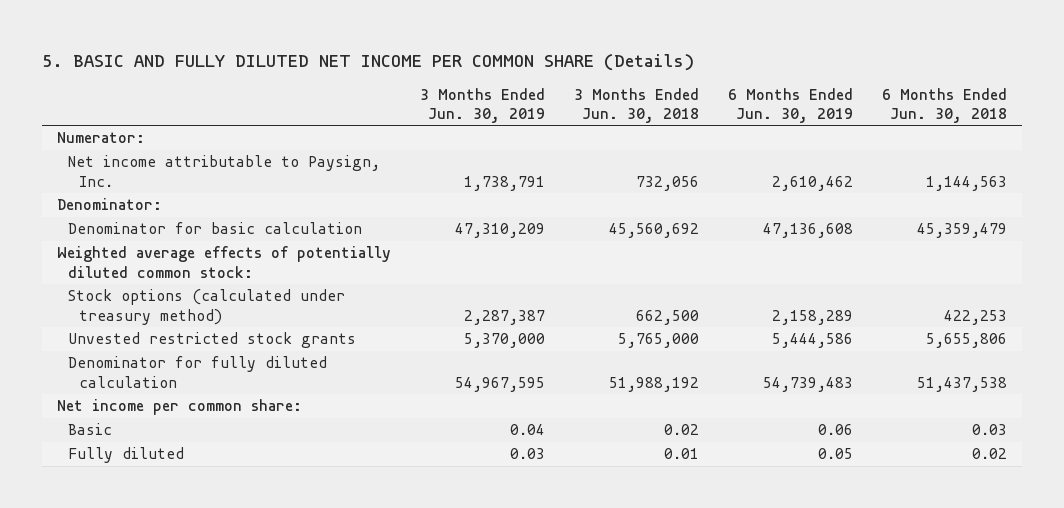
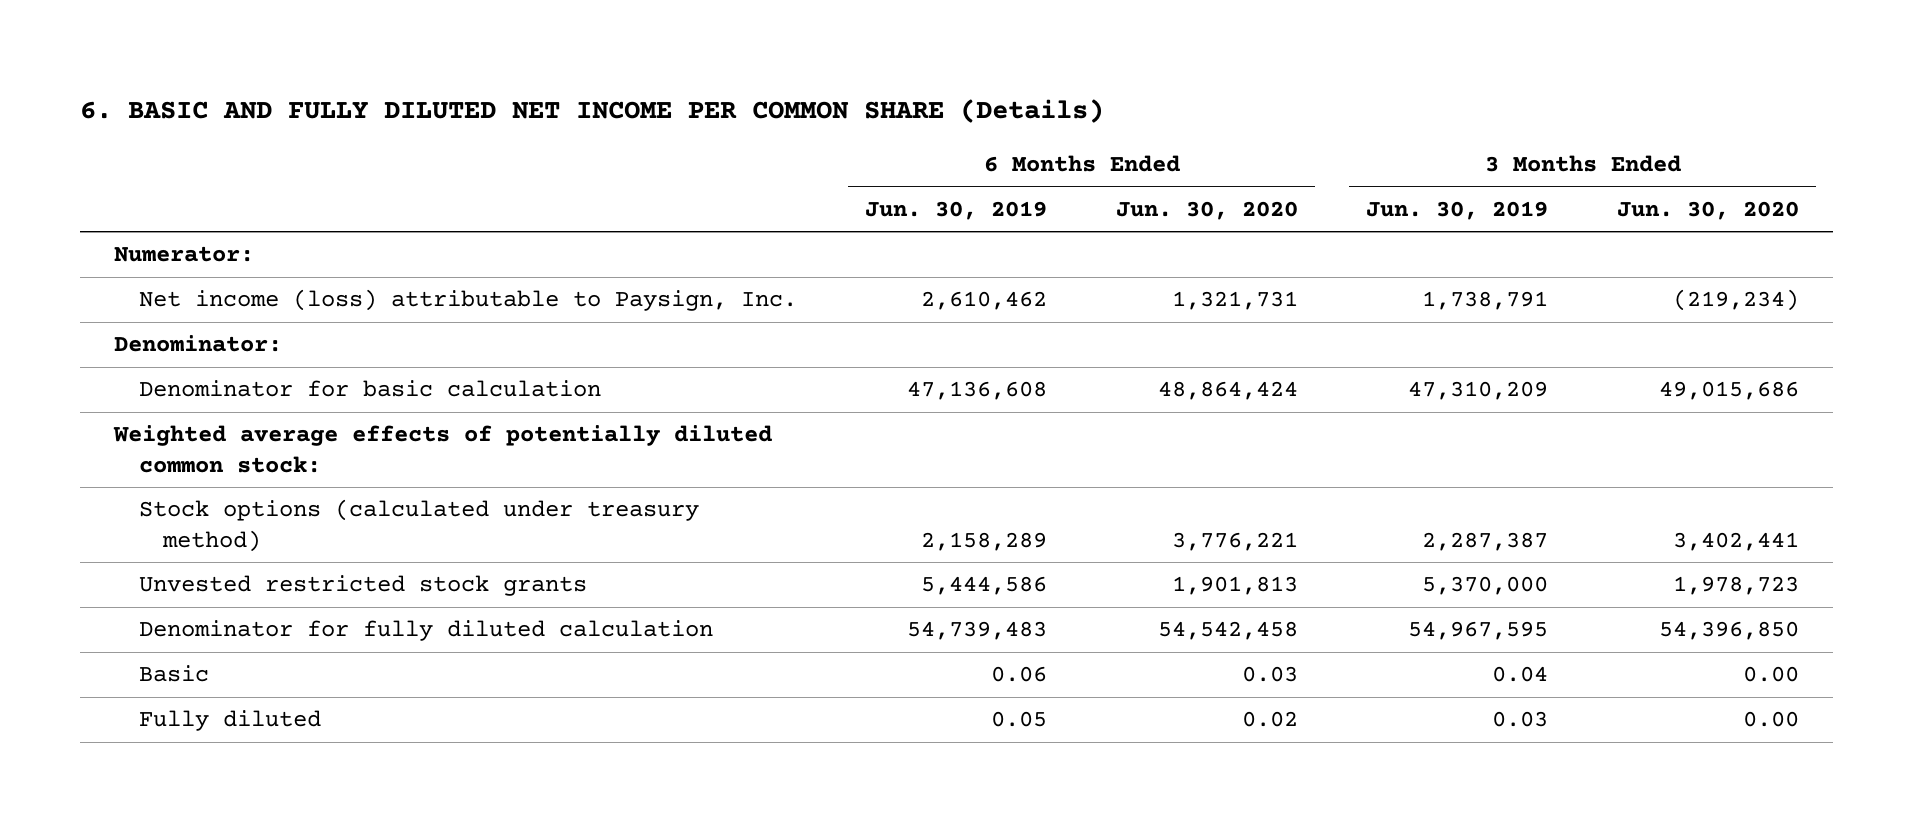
[42,53,695,71] 5. BASIC AND FULLY DILUTED NET INCOME PER COMMON SHARE (Details) -> [80,98,1105,123] 6. BASIC AND FULLY DILUTED NET INCOME PER COMMON SHARE (Details)
[574,87,700,124] 3 Months Ended Jun. 30, 2018 -> none
[882,87,1008,124] 6 Months Ended Jun. 30, 2018 -> none
none -> [1115,200,1298,220] Jun. 30, 2020
none -> [1616,200,1799,220] Jun. 30, 2020
[67,155,380,187] Net income attributable to Paysign, Inc. -> [138,289,797,312] Net income (loss) attributable to Paysign, Inc.
[56,399,302,416] Net income per common share: -> none

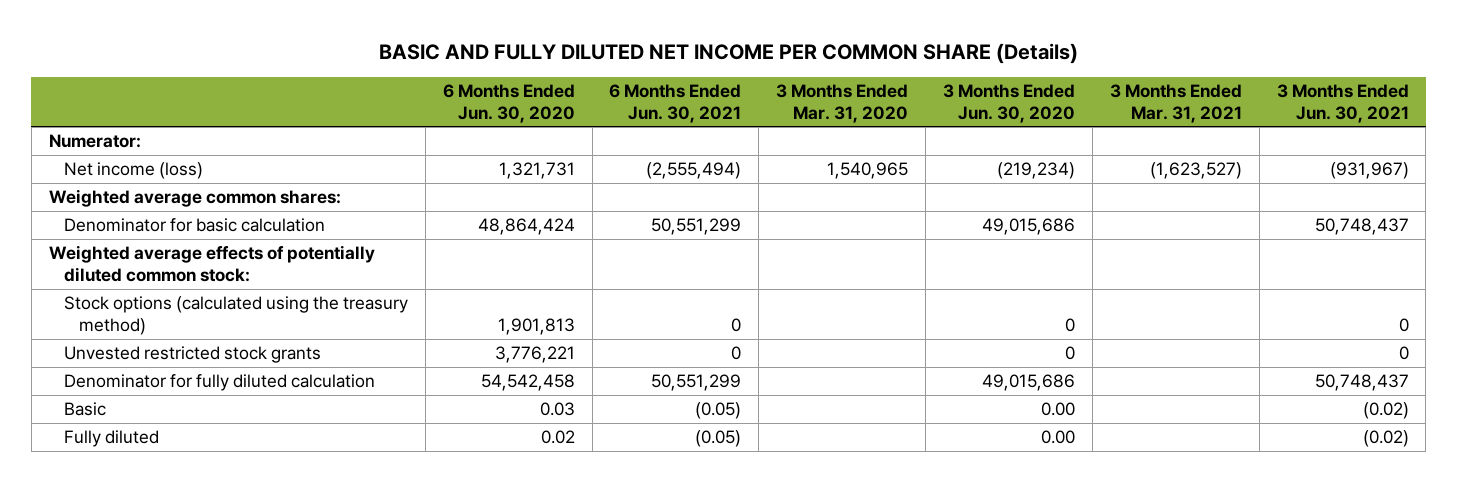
[80,98,1105,123] 6. BASIC AND FULLY DILUTED NET INCOME PER COMMON SHARE (Details) -> [378,42,1078,64] BASIC AND FULLY DILUTED NET INCOME PER COMMON SHARE (Details)
[865,200,1048,220] Jun. 30, 2019 -> none
[1366,200,1549,220] Jun. 30, 2019 -> none
none -> [609,83,742,123] 6 Months Ended Jun. 30, 2021
none -> [776,83,909,123] 3 Months Ended Mar. 31, 2020
none -> [1109,83,1242,123] 3 Months Ended Mar. 31, 2021
none -> [1276,83,1409,123] 3 Months Ended Jun. 30, 2021
[114,335,283,353] Denominator: -> none
[138,289,797,312] Net income (loss) attributable to Paysign, Inc. -> [63,162,203,180] Net income (loss)
none -> [48,189,341,208] Weighted average common shares:
[138,499,699,552] Stock options (calculated under treasury method) -> [63,296,408,335] Stock options (calculated using the treasury method)
[1171,531,1298,551] 3,776,221 -> [497,317,575,335] 1,901,813
[1672,531,1799,551] 3,402,441 -> [1065,317,1076,332] 0
[1171,576,1298,596] 1,901,813 -> [494,346,575,364] 3,776,221
[1672,576,1799,596] 1,978,723 -> [1065,346,1076,361] 0
[1658,621,1799,641] 54,396,850 -> [982,374,1076,392] 49,015,686

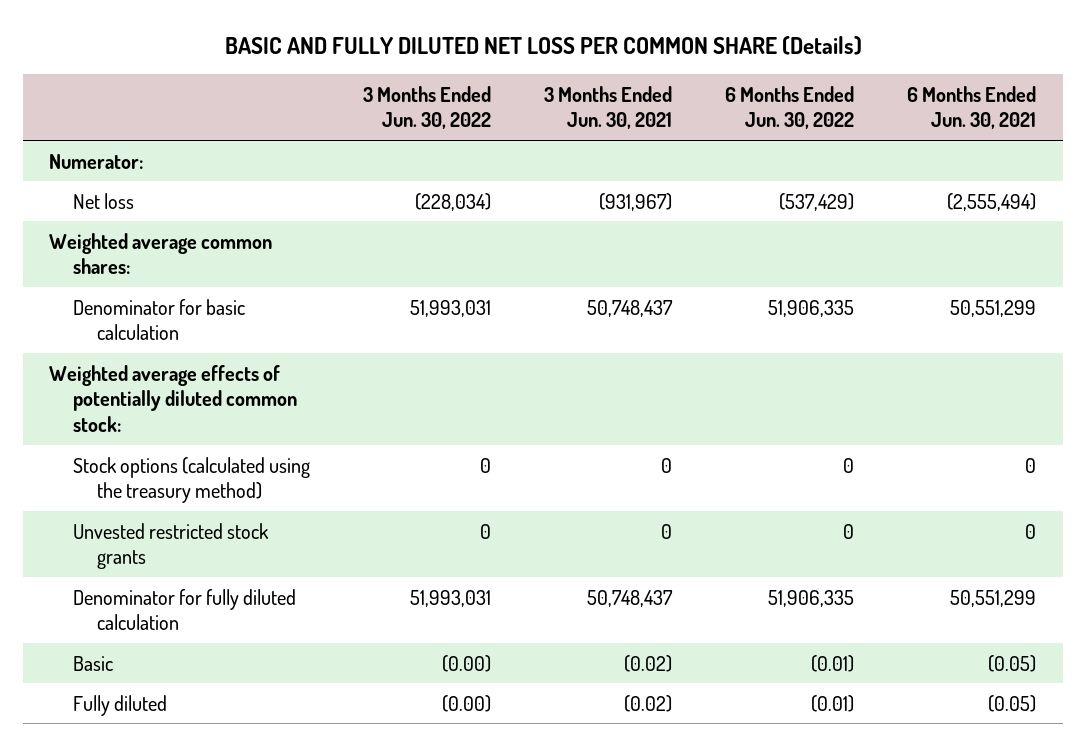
[378,42,1078,64] BASIC AND FULLY DILUTED NET INCOME PER COMMON SHARE (Details) -> [224,35,862,55] BASIC AND FULLY DILUTED NET LOSS PER COMMON SHARE (Details)
[442,83,575,123] 6 Months Ended Jun. 30, 2020 -> none
[776,83,909,123] 3 Months Ended Mar. 31, 2020 -> none
[943,83,1076,123] 3 Months Ended Jun. 30, 2020 -> none
[1109,83,1242,123] 3 Months Ended Mar. 31, 2021 -> none
none -> [363,85,492,130] 3 Months Ended Jun. 30, 2022
none -> [725,85,855,130] 6 Months Ended Jun. 30, 2022
[63,162,203,180] Net income (loss) -> [72,192,134,209] Net loss

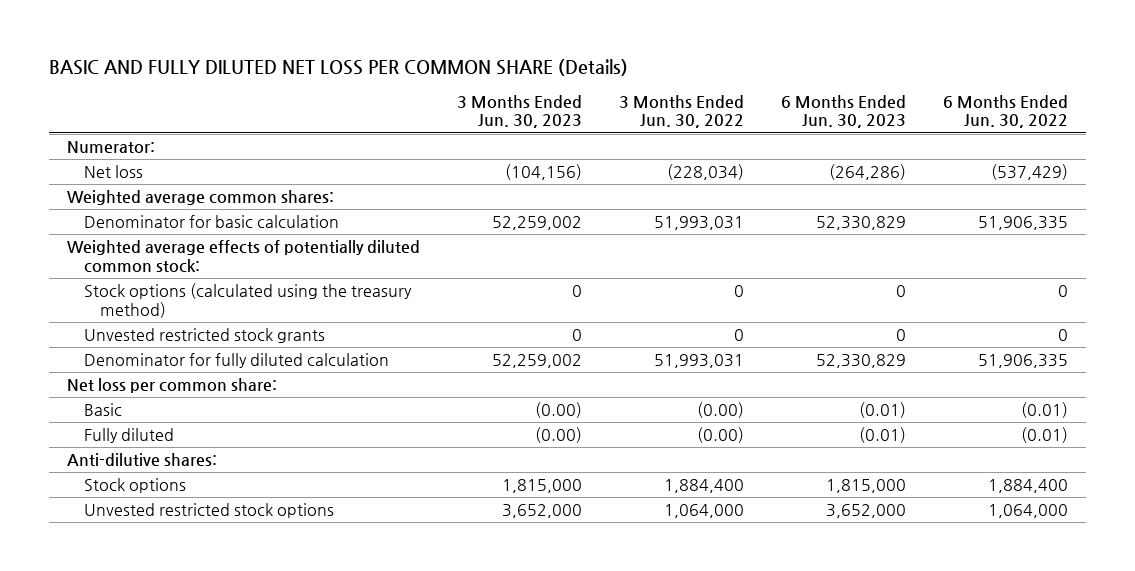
[544,85,673,130] 3 Months Ended Jun. 30, 2021 -> none
[907,85,1037,130] 6 Months Ended Jun. 30, 2021 -> none
none -> [457,94,583,129] 3 Months Ended Jun. 30, 2023
none -> [780,94,906,129] 6 Months Ended Jun. 30, 2023
none -> [67,378,278,394] Net loss per common share:
none -> [67,453,218,467] Anti-dilutive shares:
none -> [83,478,186,494] Stock options
none -> [83,503,334,519] Unvested restricted stock options

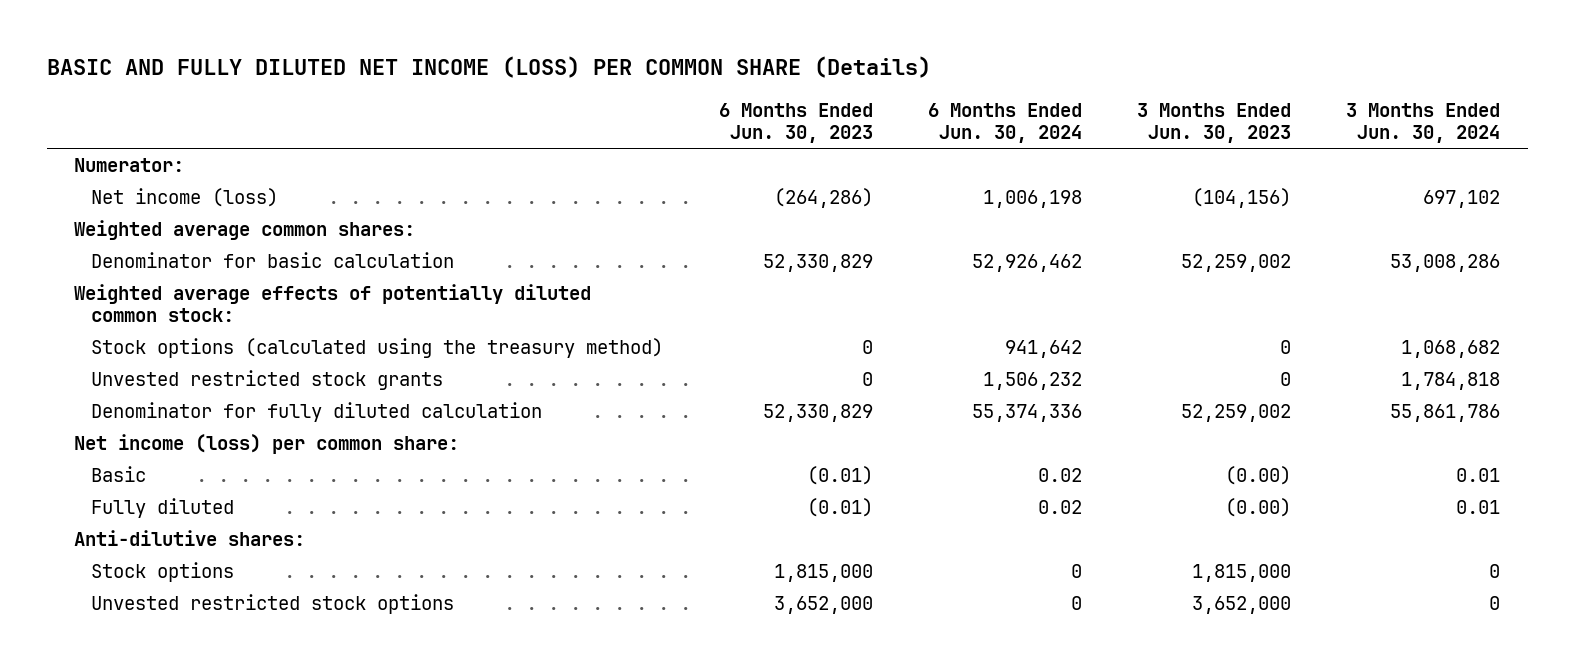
[48,58,628,76] BASIC AND FULLY DILUTED NET LOSS PER COMMON SHARE (Details) -> [46,56,931,79] BASIC AND FULLY DILUTED NET INCOME (LOSS) PER COMMON SHARE (Details)
[618,94,744,129] 3 Months Ended Jun. 30, 2022 -> none
[942,94,1068,129] 6 Months Ended Jun. 30, 2022 -> none
none -> [927,102,1082,144] 6 Months Ended Jun. 30, 2024
none -> [1346,102,1501,144] 3 Months Ended Jun. 30, 2024
[83,165,143,179] Net loss -> [91,187,279,207] Net income (loss)
[67,378,278,394] Net loss per common share: -> [74,433,460,454] Net income (loss) per common share:

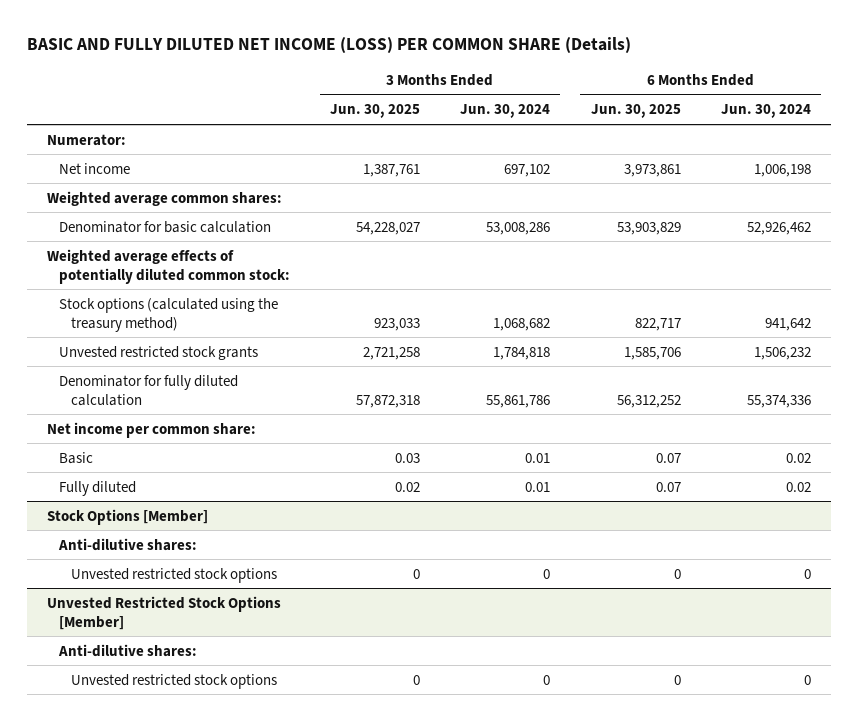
[718,102,873,144] 6 Months Ended Jun. 30, 2023 -> none
[1137,102,1292,144] 3 Months Ended Jun. 30, 2023 -> none
none -> [330,104,421,119] Jun. 30, 2025
none -> [590,104,681,119] Jun. 30, 2025
[91,187,279,207] Net income (loss) -> [58,162,130,174] Net income
[74,433,460,454] Net income (loss) per common share: -> [46,421,256,438] Net income per common share:
none -> [46,508,208,525] Stock Options [Member]
[91,561,235,582] Stock options -> none
none -> [46,595,281,630] Unvested Restricted Stock Options [Member]
none -> [57,643,197,657] Anti-dilutive shares:
none -> [70,673,277,689] Unvested restricted stock options

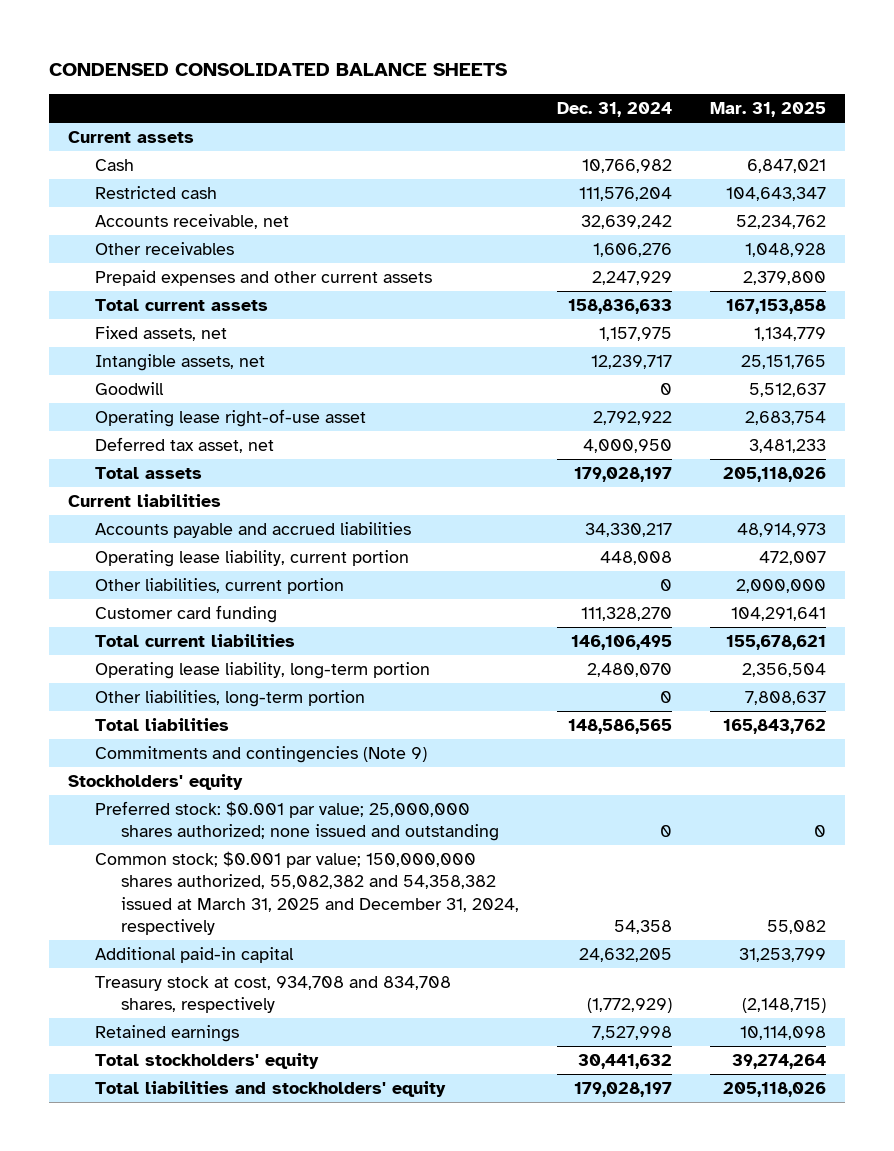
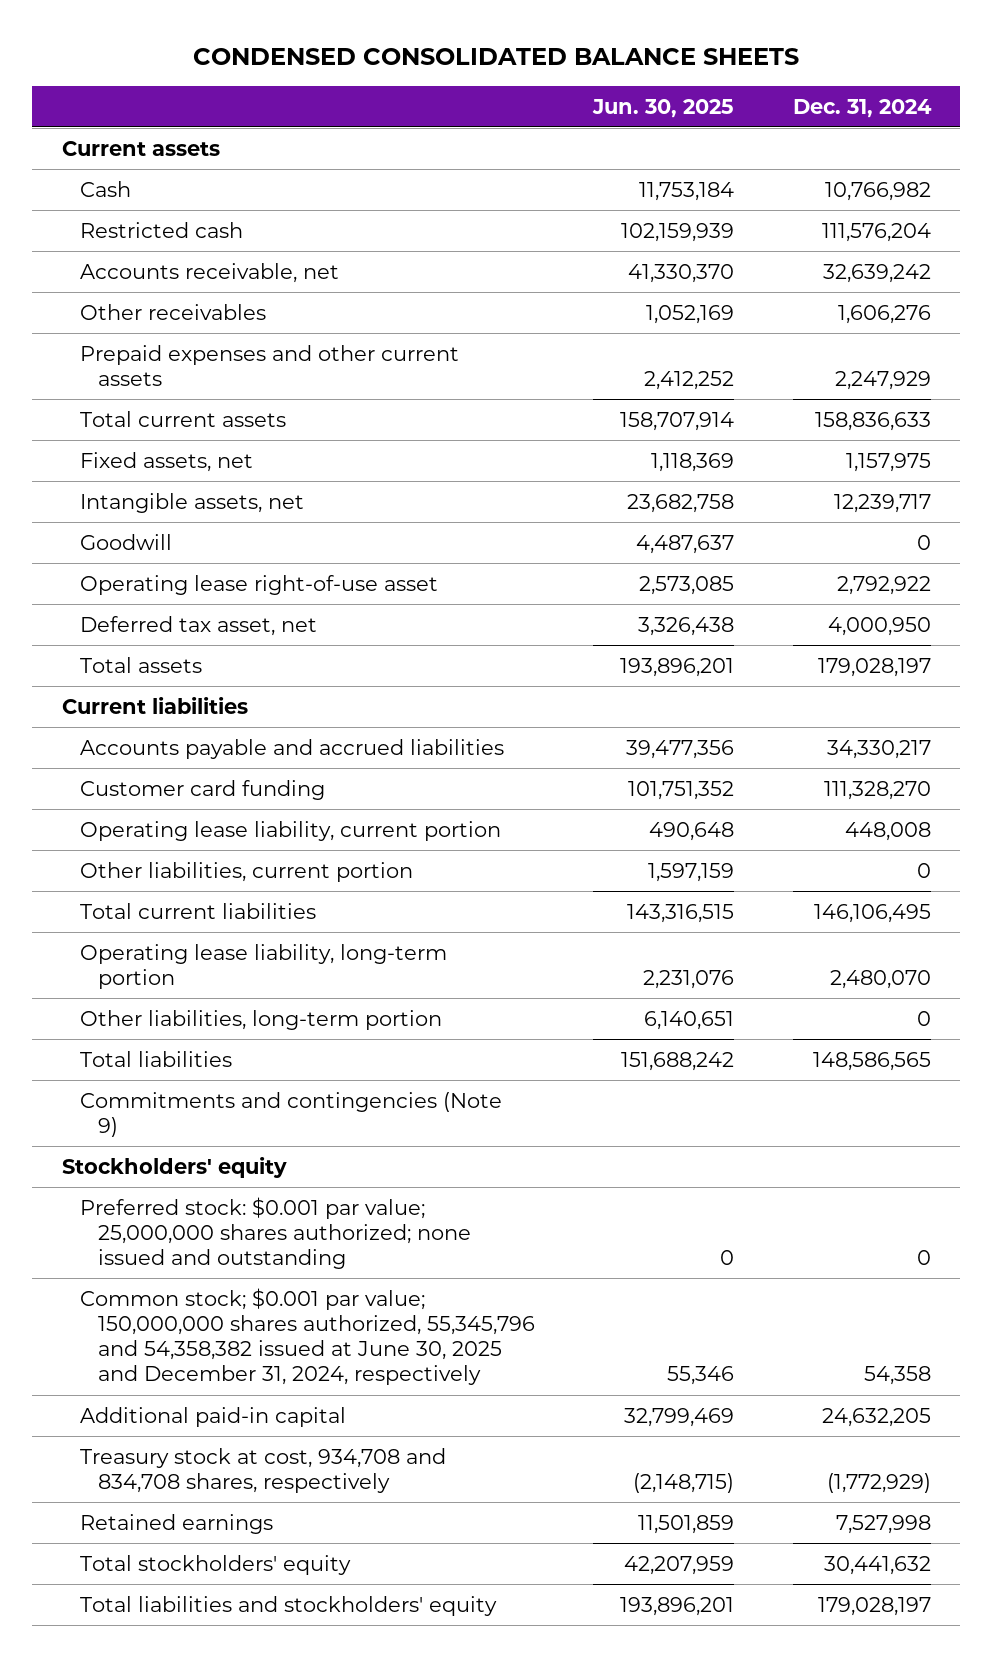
[709,101,826,117] Mar. 31, 2025 -> none
none -> [592,98,735,118] Jun. 30, 2025
[94,605,277,624] Customer card funding -> [79,779,325,800] Customer card funding
[94,851,520,935] Common stock; $0.001 par value; 150,000,000 shares authorized, 55,082,382 and 54,358,382 issued at March 31, 2025 and December 31, 2024, respectively -> [79,1287,535,1386] Common stock; $0.001 par value; 150,000,000 shares authorized, 55,345,796 and 54,358,382 issued at June 30, 2025 and December 31, 2024, respectively

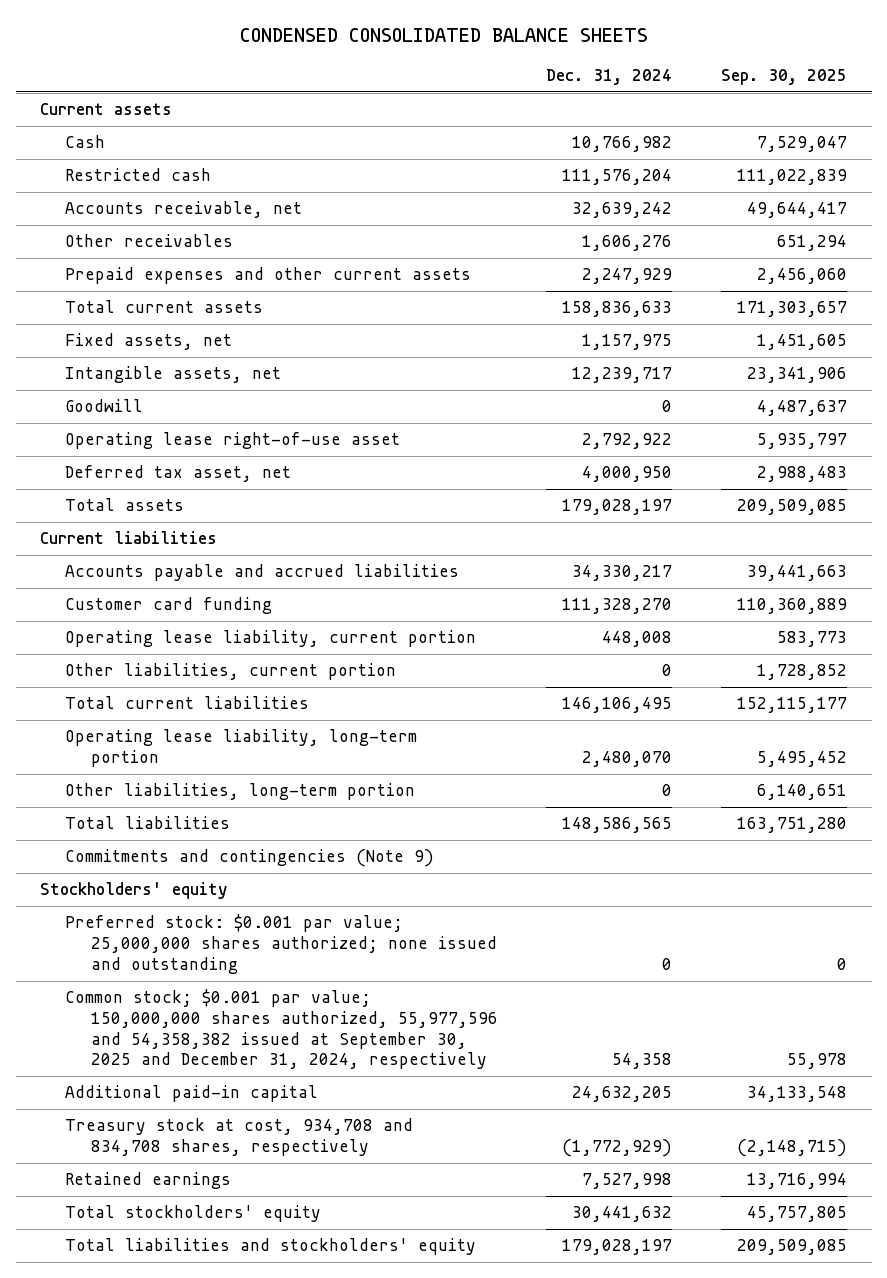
[592,98,735,118] Jun. 30, 2025 -> none
none -> [721,68,848,85] Sep. 30, 2025
[79,1287,535,1386] Common stock; $0.001 par value; 150,000,000 shares authorized, 55,345,796 and 54,358,382 issued at June 30, 2025 and December 31, 2024, respectively -> [65,989,498,1070] Common stock; $0.001 par value; 150,000,000 shares authorized, 55,977,596 and 54,358,382 issued at September 30, 2025 and December 31, 2024, respectively

